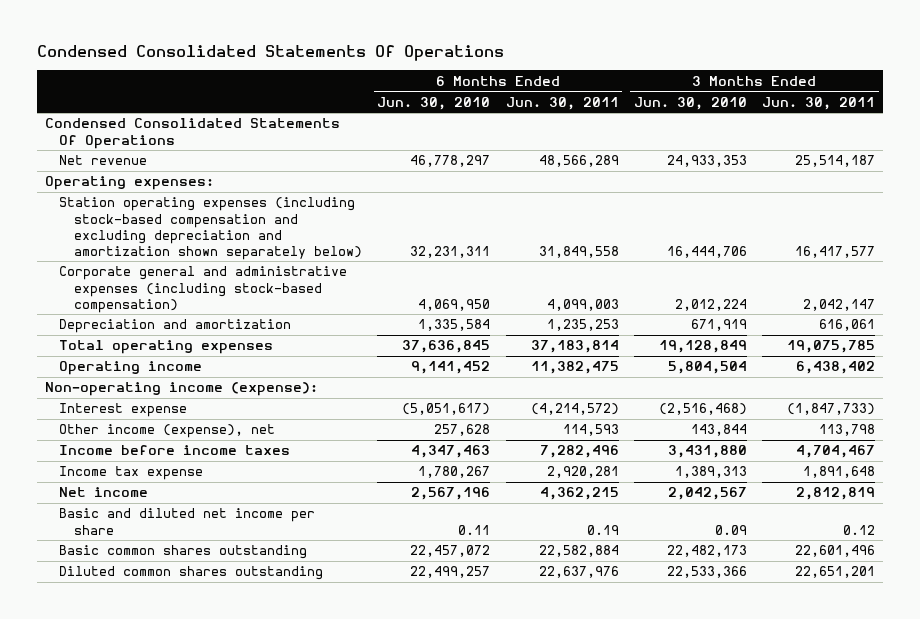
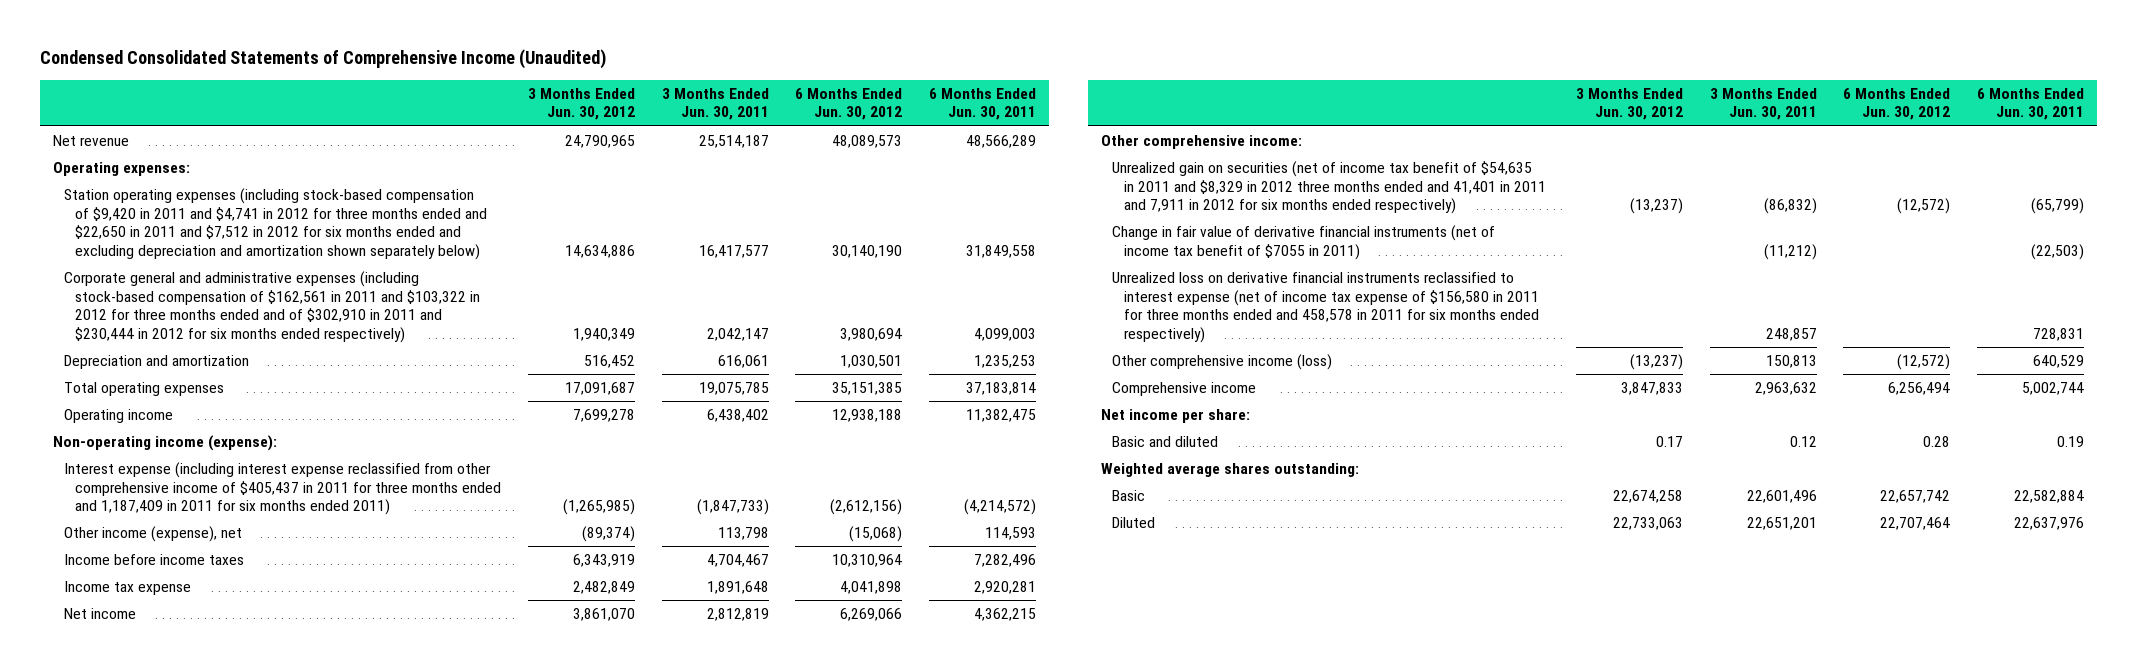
[37,45,505,62] Condensed Consolidated Statements Of Operations -> [39,49,606,70] Condensed Consolidated Statements of Comprehensive Income (Unaudited)
[377,96,491,110] Jun. 30, 2010 -> none
[633,96,747,110] Jun. 30, 2010 -> none
none -> [528,87,636,121] 3 Months Ended Jun. 30, 2012
none -> [795,87,903,121] 6 Months Ended Jun. 30, 2012
[44,118,340,149] Condensed Consolidated Statements Of Operations -> none
[59,197,363,260] Station operating expenses (including stock-based compensation and excluding depreciation and amortization shown separately below) -> [64,188,488,260] Station operating expenses (including stock-based compensation of $9,420 in 2011 and $4,741 in 2012 for three months ended and $22,650 in 2011 and $7,512 in 2012 for six months ended and excluding depreciation and amortization shown separately below)
[59,266,348,313] Corporate general and administrative expenses (including stock-based compensation) -> [64,271,481,343] Corporate general and administrative expenses (including stock-based compensation of $162,561 in 2011 and $103,322 in 2012 for three months ended and of $302,910 in 2011 and $230,444 in 2012 for six months ended respectively)
[59,403,188,418] Interest expense -> [64,462,502,516] Interest expense (including interest expense reclassified from other comprehensive income of $405,437 in 2011 for three months ended and 1,187,409 in 2011 for six months ended 2011)
none -> [1101,135,1303,150] Other comprehensive income:
none -> [1112,161,1546,215] Unrealized gain on securities (net of income tax benefit of $54,635 in 2011 and $8,329 in 2012 three months ended and 41,401 in 2011 and 7,911 in 2012 for six months ended respectively)
none -> [1112,225,1496,260] Change in fair value of derivative financial instruments (net of income tax benefit of $7055 in 2011)
none -> [1112,272,1539,343] Unrealized loss on derivative financial instruments reclassified to interest expense (net of income tax expense of $156,580 in 2011 for three months ended and 458,578 in 2011 for six months ended respectively)
none -> [1112,354,1333,371] Other comprehensive income (loss)
none -> [1112,382,1257,397] Comprehensive income
none -> [1101,409,1251,424] Net income per share:
[59,508,316,535] Basic and diluted net income per share -> [1112,436,1219,448] Basic and diluted
none -> [1101,463,1360,478] Weighted average shares outstanding:
[59,545,308,560] Basic common shares outstanding -> [1112,490,1146,502] Basic
[59,566,324,581] Diluted common shares outstanding -> [1112,517,1156,529] Diluted

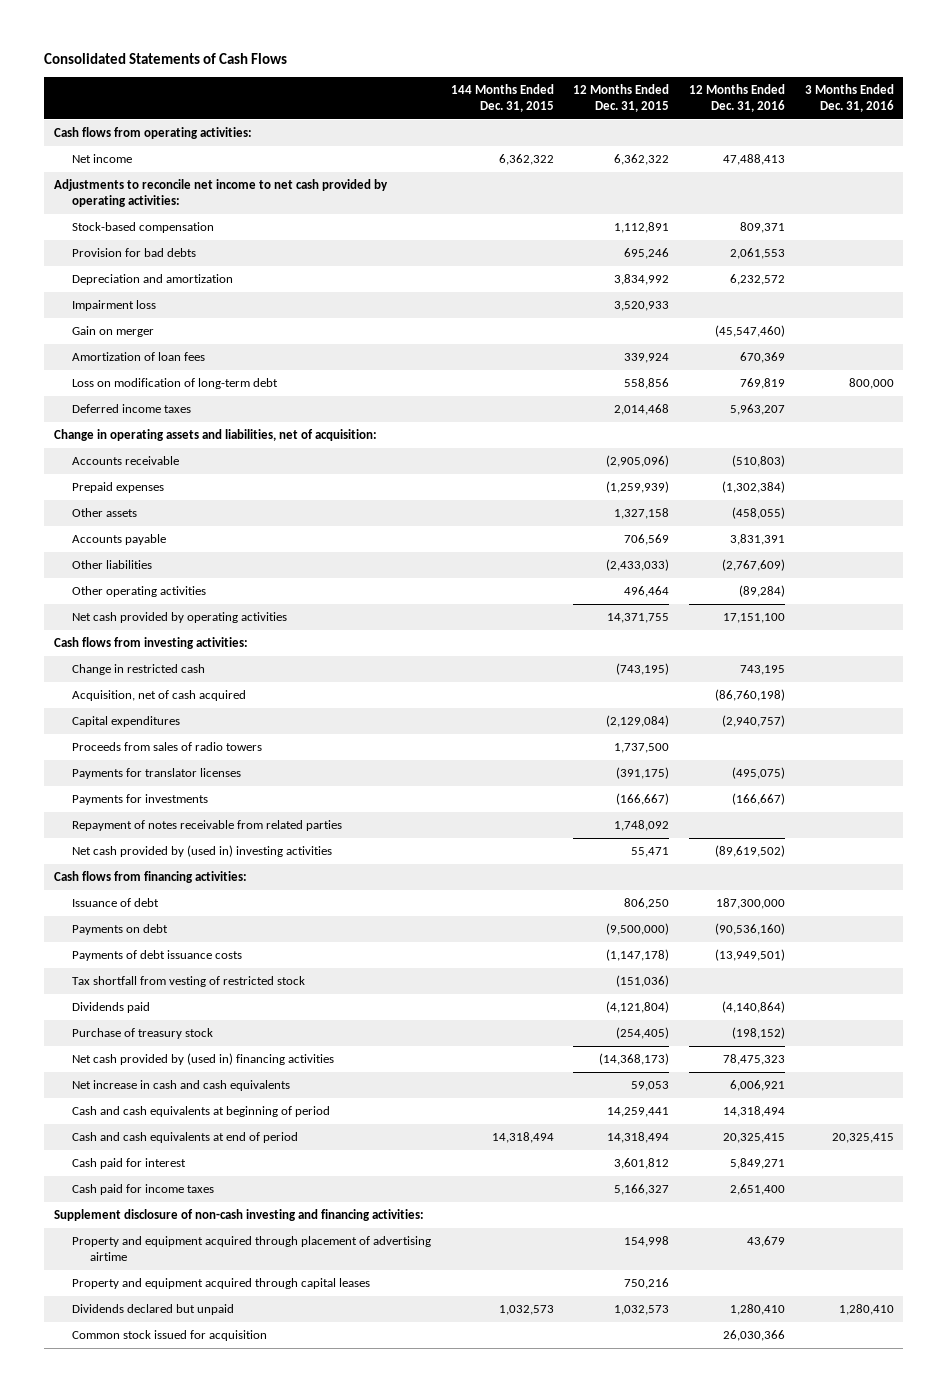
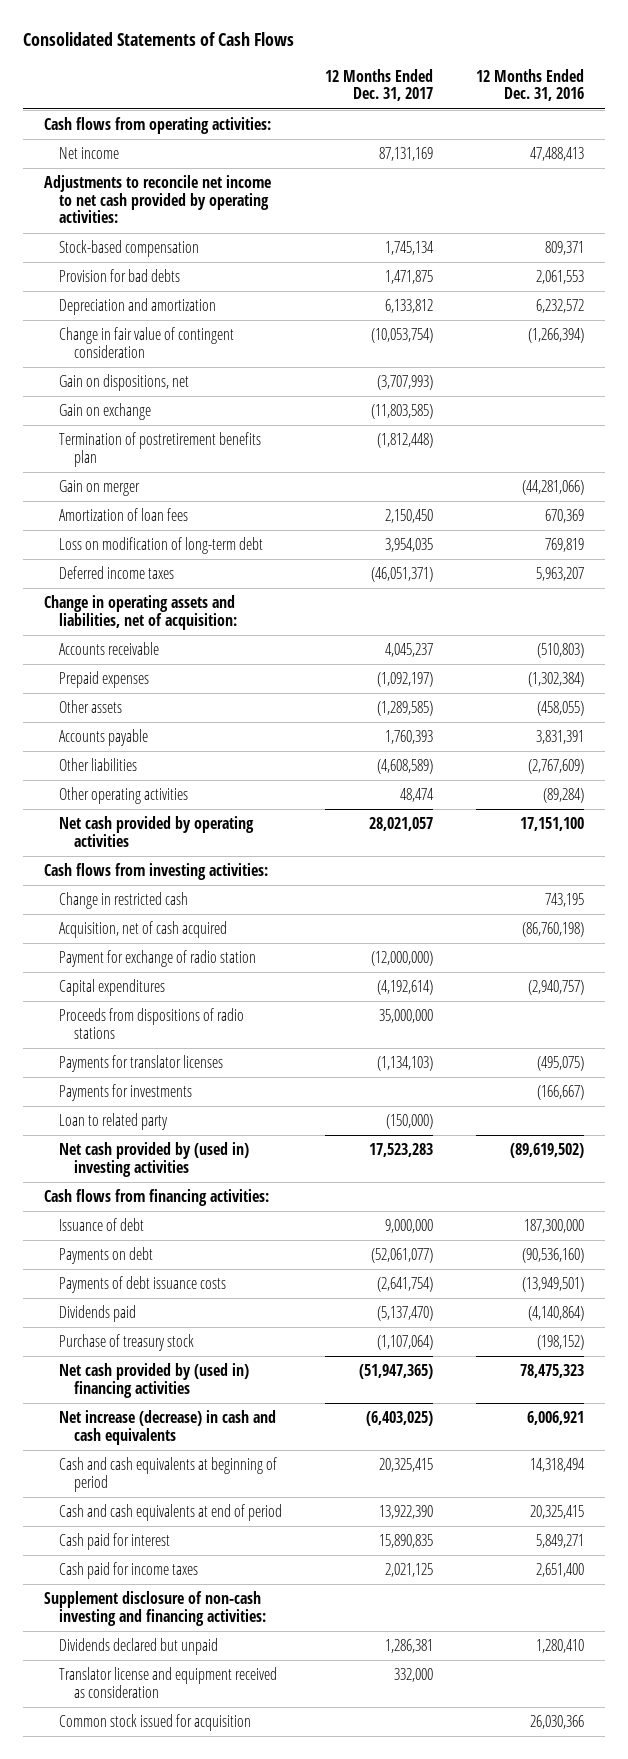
[450,83,554,112] 144 Months Ended Dec. 31, 2015 -> none
[573,83,670,112] 12 Months Ended Dec. 31, 2015 -> none
[804,83,894,112] 3 Months Ended Dec. 31, 2016 -> none
none -> [324,68,433,102] 12 Months Ended Dec. 31, 2017
[71,300,156,312] Impairment loss -> none
none -> [59,327,235,358] Change in fair value of contingent consideration
none -> [59,374,190,392] Gain on dispositions, net
none -> [59,403,152,421] Gain on exchange
none -> [59,432,262,467] Termination of postretirement benefits plan
[714,325,785,338] (45,547,460) -> [521,480,584,496] (44,281,066)
none -> [59,950,257,968] Payment for exchange of radio station
[71,742,262,752] Proceeds from sales of radio towers -> [59,1008,245,1039] Proceeds from dispositions of radio stations
[71,820,342,832] Repayment of notes receivable from related parties -> none
none -> [59,1113,169,1131] Loan to related party
[71,976,305,988] Tax shortfall from vesting of restricted stock -> none
[71,1080,290,1092] Net increase in cash and cash equivalents -> [59,1410,277,1445] Net increase (decrease) in cash and cash equivalents
[71,1236,431,1262] Property and equipment acquired through placement of advertising airtime -> none
[71,1278,370,1290] Property and equipment acquired through capital leases -> none
none -> [59,1667,278,1698] Translator license and equipment received as consideration

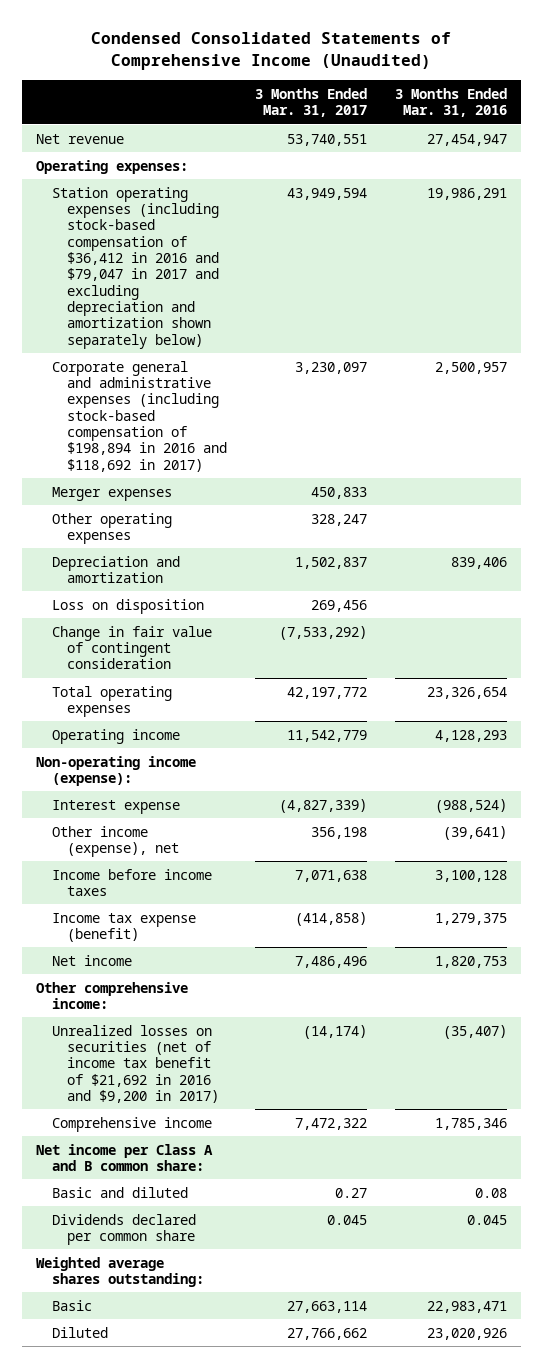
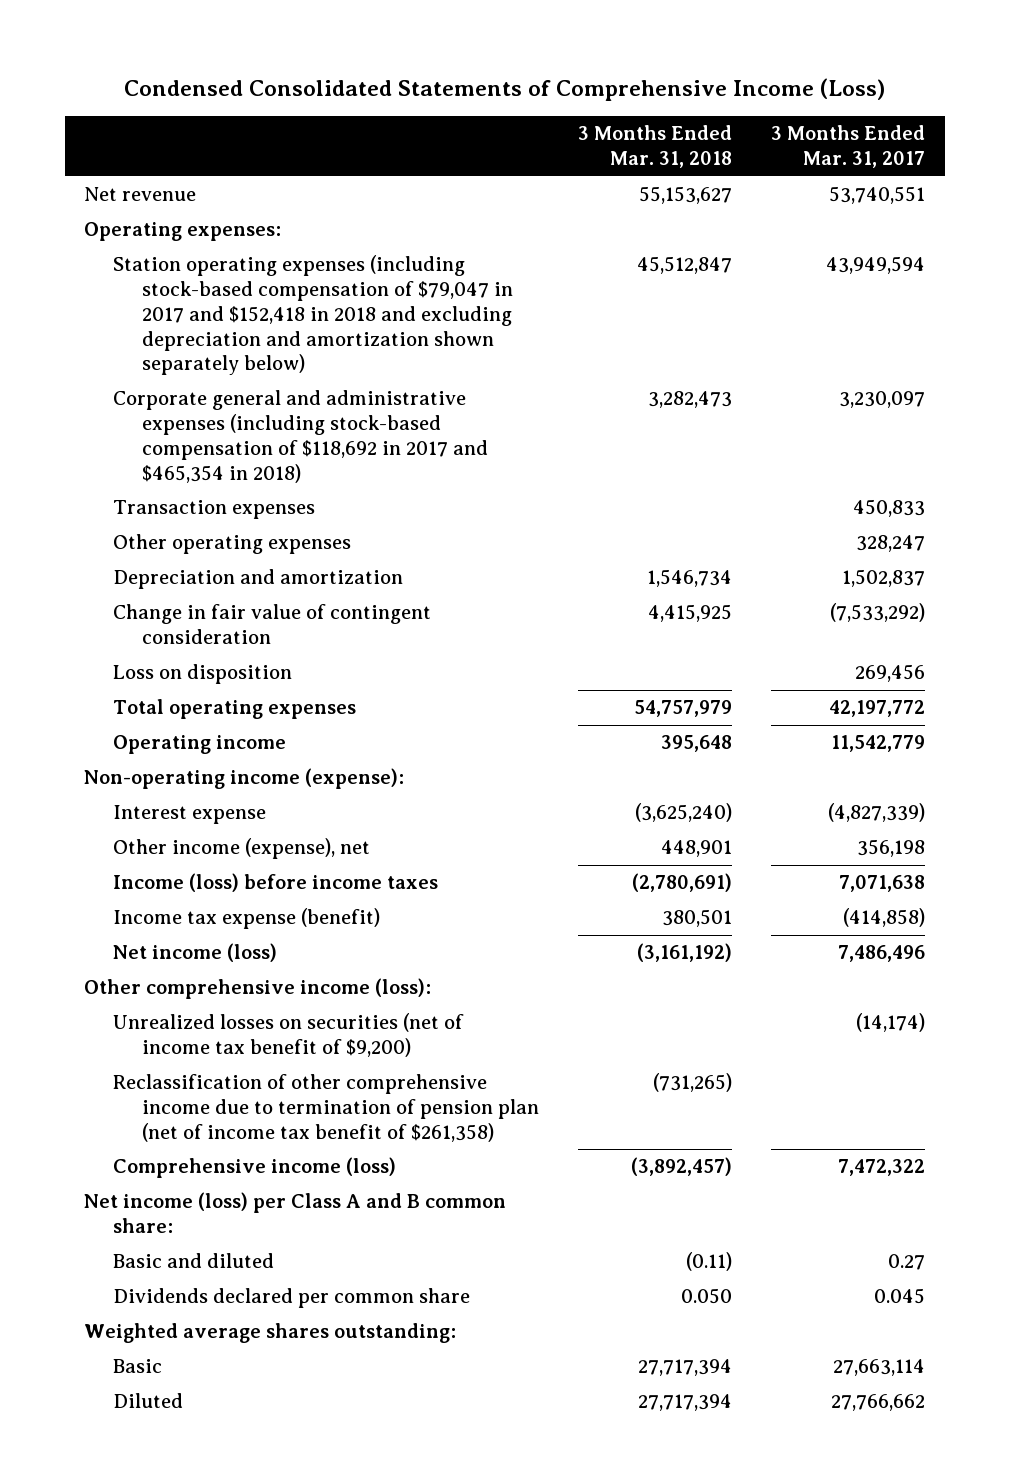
[91,32,452,71] Condensed Consolidated Statements of Comprehensive Income (Unaudited) -> [123,77,885,101] Condensed Consolidated Statements of Comprehensive Income (Loss)
[394,87,507,118] 3 Months Ended Mar. 31, 2016 -> none
none -> [577,125,732,169] 3 Months Ended Mar. 31, 2018
[51,186,220,349] Station operating expenses (including stock-based compensation of $36,412 in 2016 and $79,047 in 2017 and excluding depreciation and amortization shown separately below) -> [112,255,513,376] Station operating expenses (including stock-based compensation of $79,047 in 2017 and $152,418 in 2018 and excluding depreciation and amortization shown separately below)
[51,360,228,472] Corporate general and administrative expenses (including stock-based compensation of $198,894 in 2016 and $118,692 in 2017) -> [112,390,488,483] Corporate general and administrative expenses (including stock-based compensation of $118,692 in 2017 and $465,354 in 2018)
[51,486,172,501] Merger expenses -> [112,500,315,520] Transaction expenses
[51,598,204,614] Loss on disposition -> [112,664,292,685] Loss on disposition
[51,868,212,896] Income before income taxes -> [112,873,438,893] Income (loss) before income taxes
[51,954,132,966] Net income -> [112,943,277,963] Net income (loss)
[36,981,189,1009] Other comprehensive income: -> [84,978,432,1000] Other comprehensive income (loss):
[51,1024,220,1103] Unrealized losses on securities (net of income tax benefit of $21,692 in 2016 and $9,200 in 2017) -> [112,1013,464,1058] Unrealized losses on securities (net of income tax benefit of $9,200)
none -> [112,1074,539,1142] Reclassification of other comprehensive income due to termination of pension plan (net of income tax benefit of $261,358)
[51,1116,212,1132] Comprehensive income -> [112,1157,396,1179] Comprehensive income (loss)
[36,1143,214,1171] Net income per Class A and B common share: -> [84,1192,507,1234] Net income (loss) per Class A and B common share:

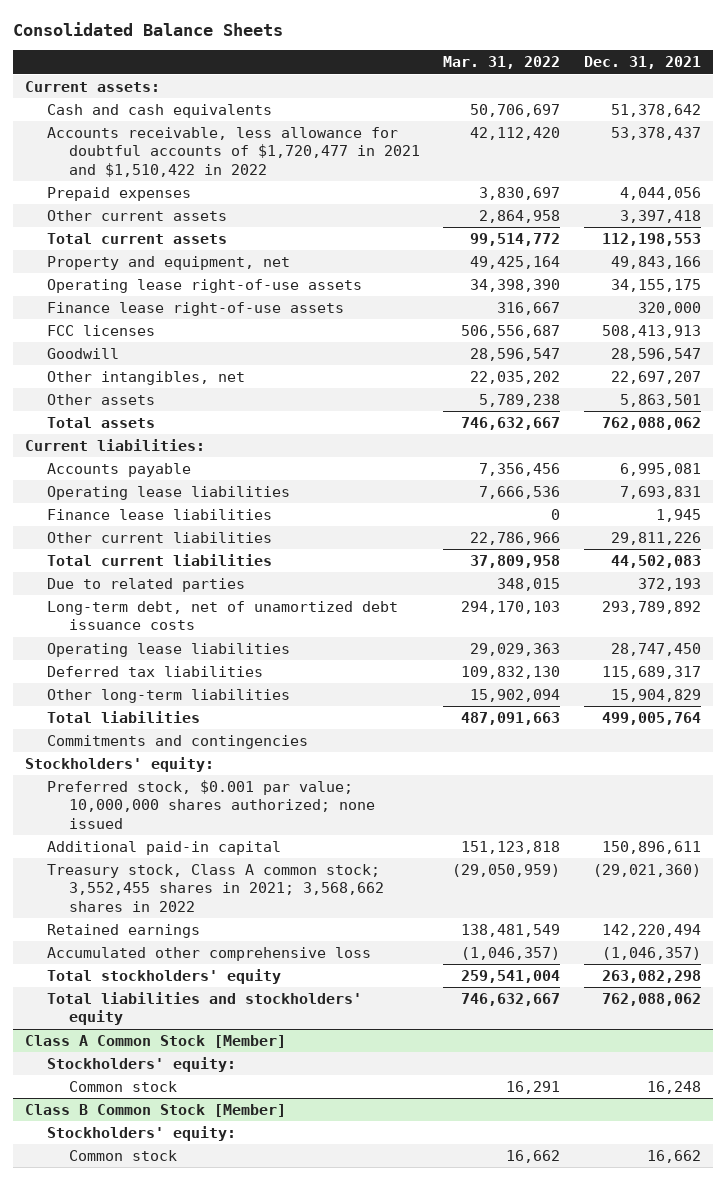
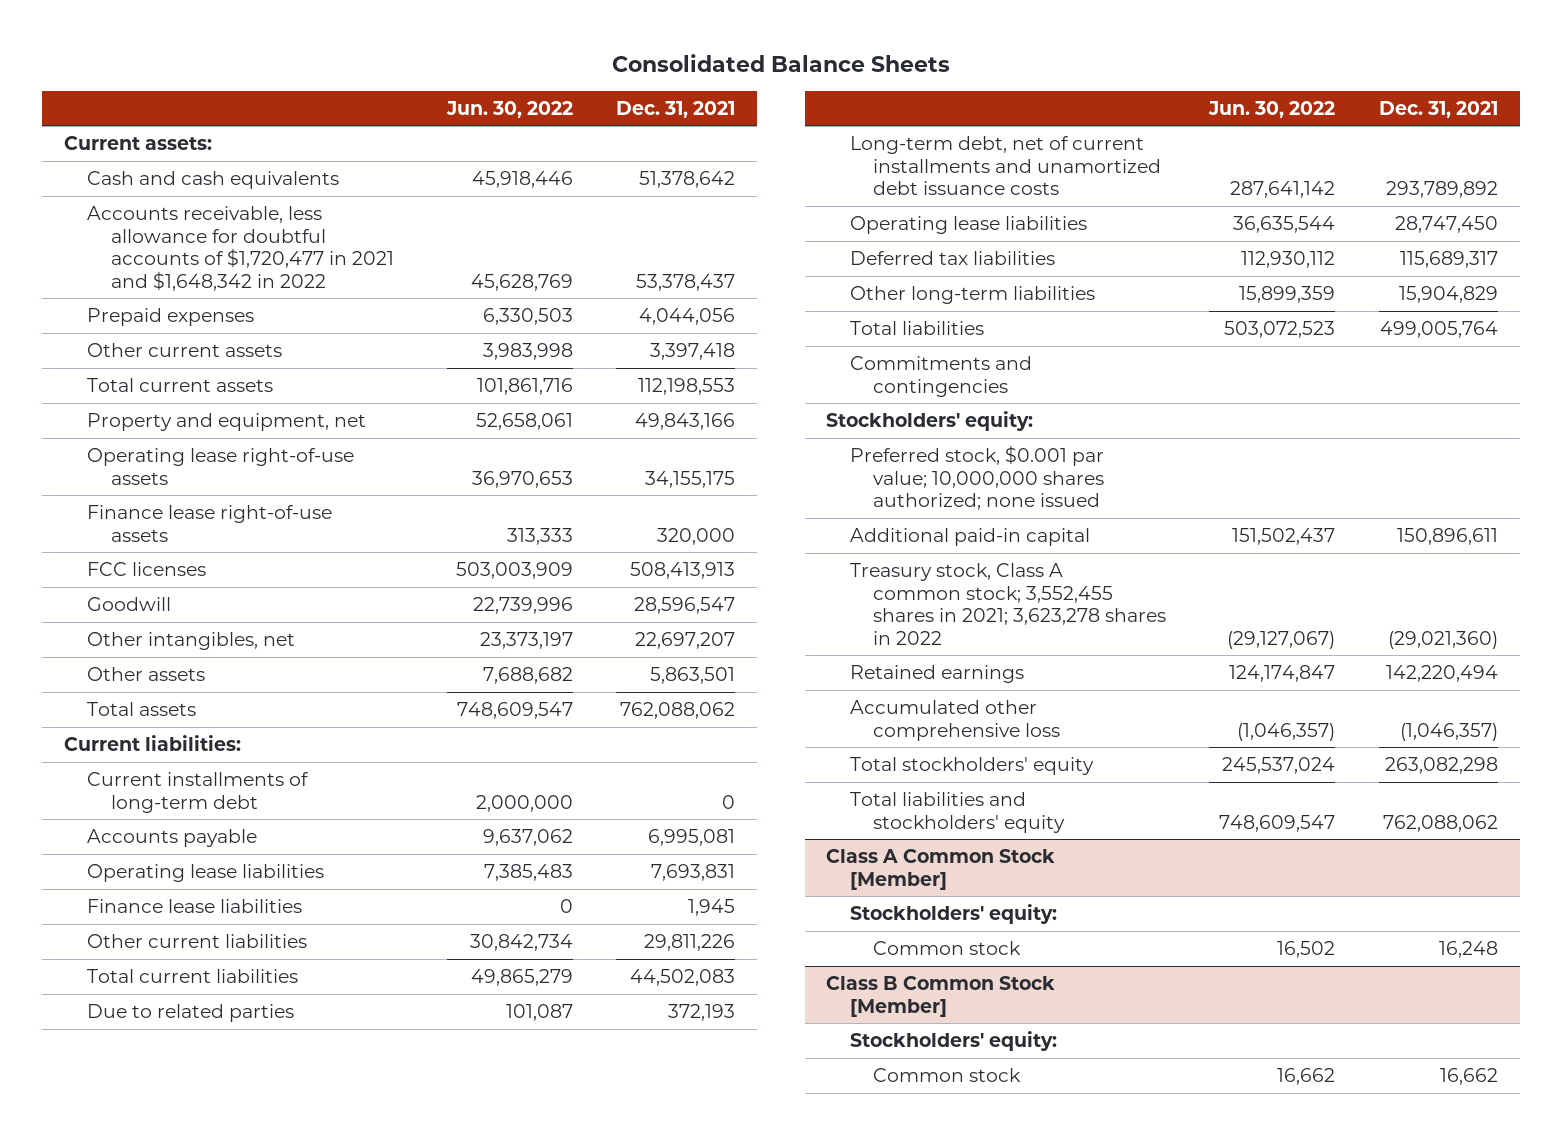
[443,56,561,70] Mar. 31, 2022 -> none
none -> [445,100,573,118] Jun. 30, 2022
[46,127,420,177] Accounts receivable, less allowance for doubtful accounts of $1,720,477 in 2021 and $1,510,422 in 2022 -> [87,205,394,291] Accounts receivable, less allowance for doubtful accounts of $1,720,477 in 2021 and $1,648,342 in 2022
none -> [87,771,310,813] Current installments of long-term debt
[46,601,398,631] Long-term debt, net of unamortized debt issuance costs -> [849,135,1161,196] Long-term debt, net of current installments and unamortized debt issuance costs
[46,864,384,912] Treasury stock, Class A common stock; 3,552,455 shares in 2021; 3,568,662 shares in 2022 -> [849,562,1166,645] Treasury stock, Class A common stock; 3,552,455 shares in 2021; 3,623,278 shares in 2022

